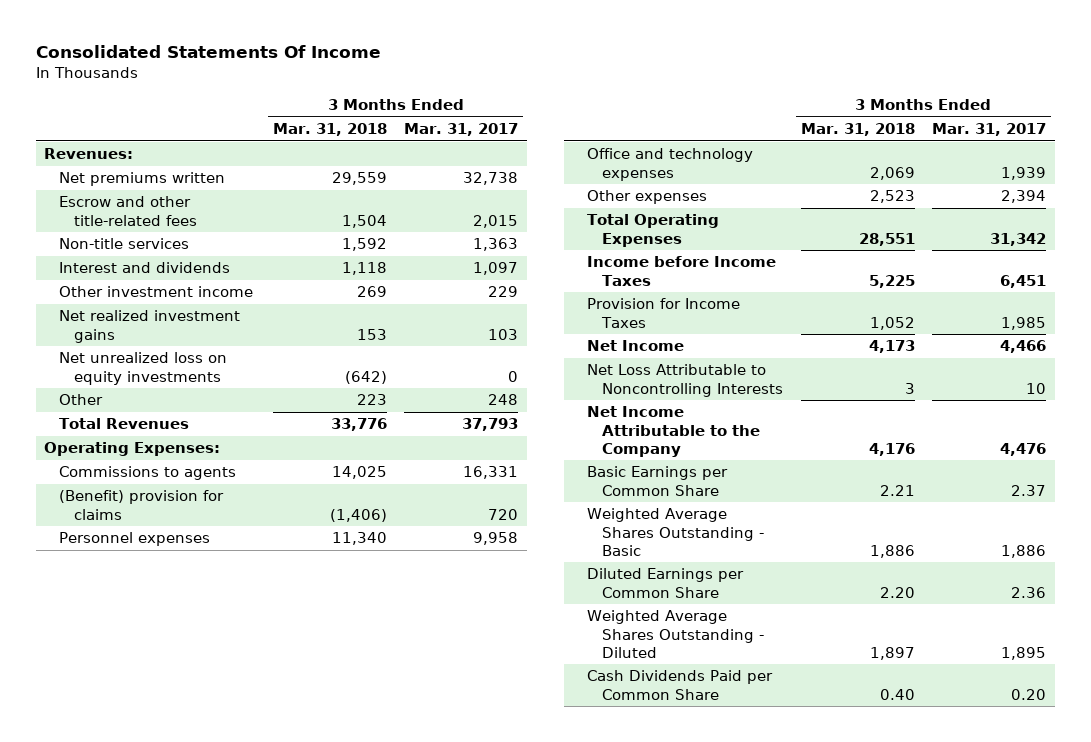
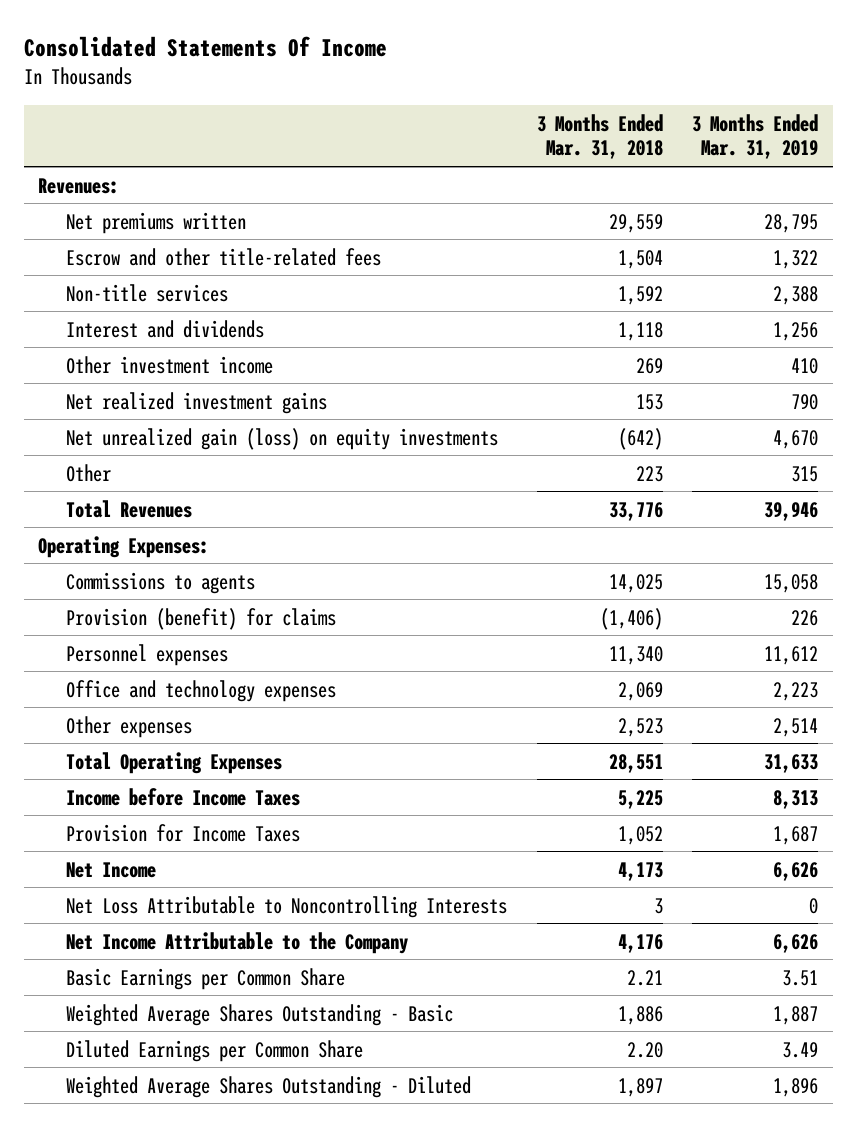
[404,123,519,137] Mar. 31, 2017 -> none
none -> [692,113,819,160] 3 Months Ended Mar. 31, 2019
[59,352,228,385] Net unrealized loss on equity investments -> [66,427,499,450] Net unrealized gain (loss) on equity investments
[59,490,225,520] (Benefit) provision for claims -> [66,607,337,630] Provision (benefit) for claims
[587,670,774,700] Cash Dividends Paid per Common Share -> none

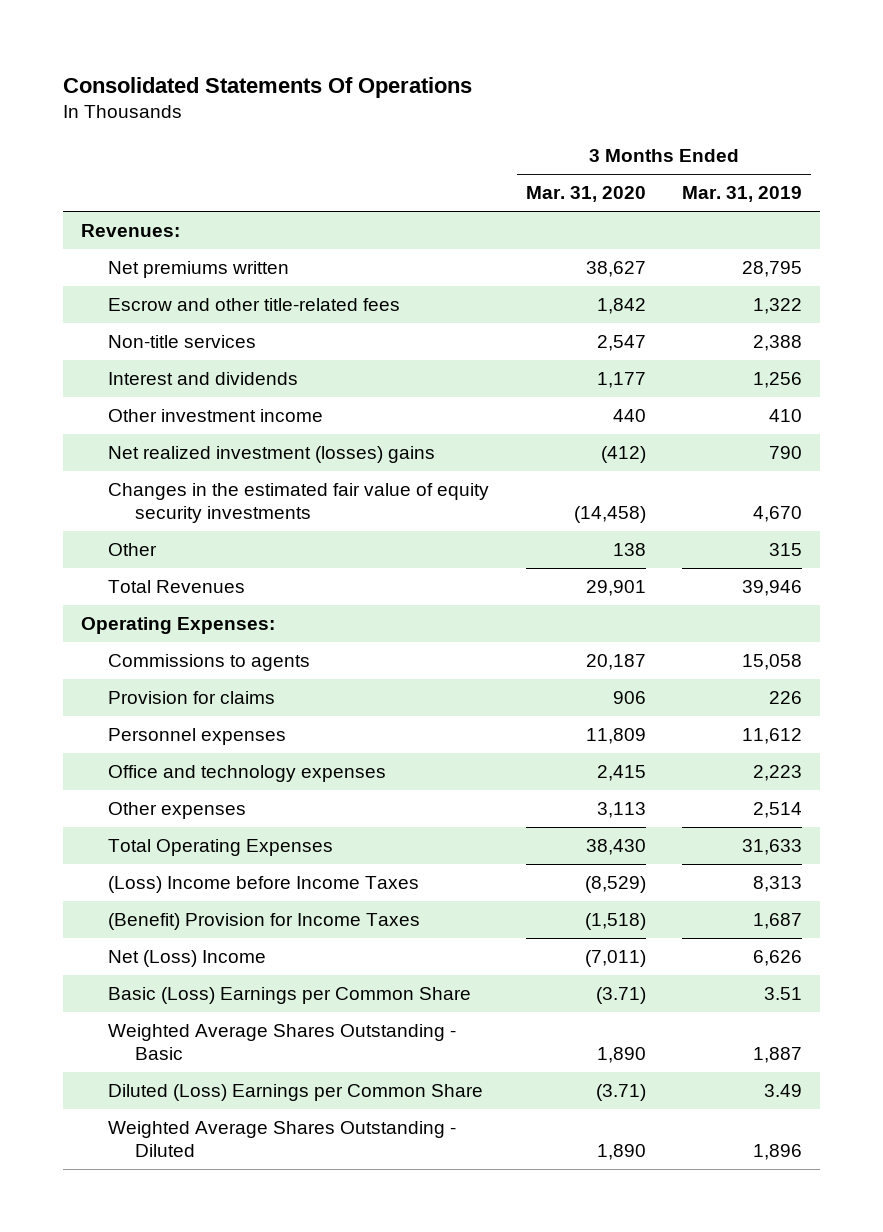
[23,36,387,58] Consolidated Statements Of Income -> [62,76,472,98] Consolidated Statements Of Operations
[536,113,663,160] 3 Months Ended Mar. 31, 2018 -> none
none -> [525,186,646,203] Mar. 31, 2020
[66,391,328,414] Net realized investment gains -> [108,446,436,464] Net realized investment (losses) gains
[66,427,499,450] Net unrealized gain (loss) on equity investments -> [108,483,490,524] Changes in the estimated fair value of equity security investments
[66,607,337,630] Provision (benefit) for claims -> [108,691,276,705] Provision for claims
[66,861,157,878] Net Income -> none
[66,895,508,918] Net Loss Attributable to Noncontrolling Interests -> none
[66,787,301,806] Income before Income Taxes -> [108,876,420,894] (Loss) Income before Income Taxes
[66,823,301,842] Provision for Income Taxes -> [108,913,421,931] (Benefit) Provision for Income Taxes
[66,931,409,954] Net Income Attributable to the Company -> [108,950,267,968] Net (Loss) Income
[66,967,346,990] Basic Earnings per Common Share -> [108,987,472,1005] Basic (Loss) Earnings per Common Share
[66,1039,364,1062] Diluted Earnings per Common Share -> [108,1084,484,1102] Diluted (Loss) Earnings per Common Share

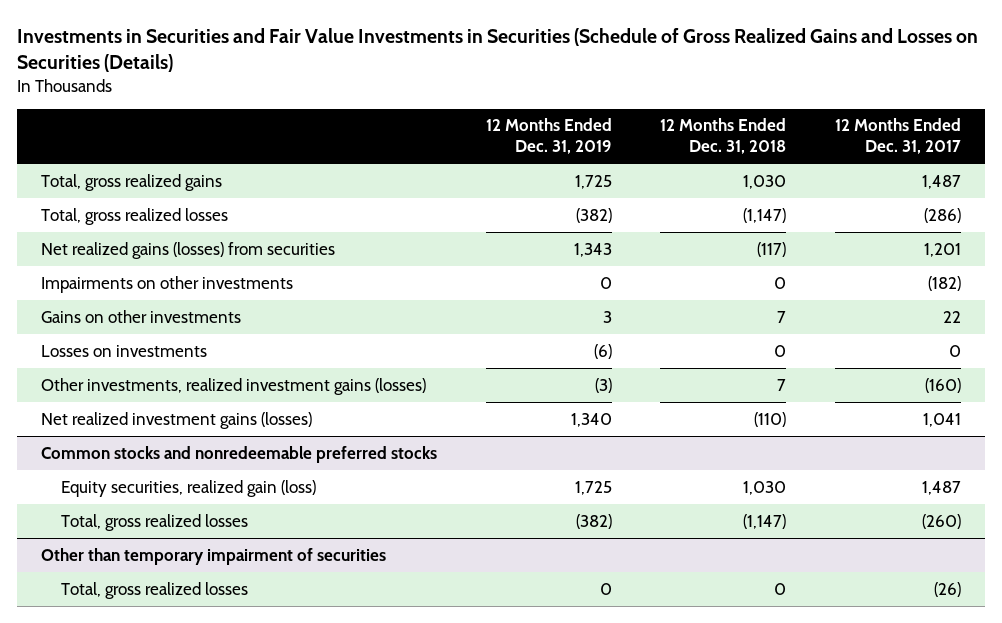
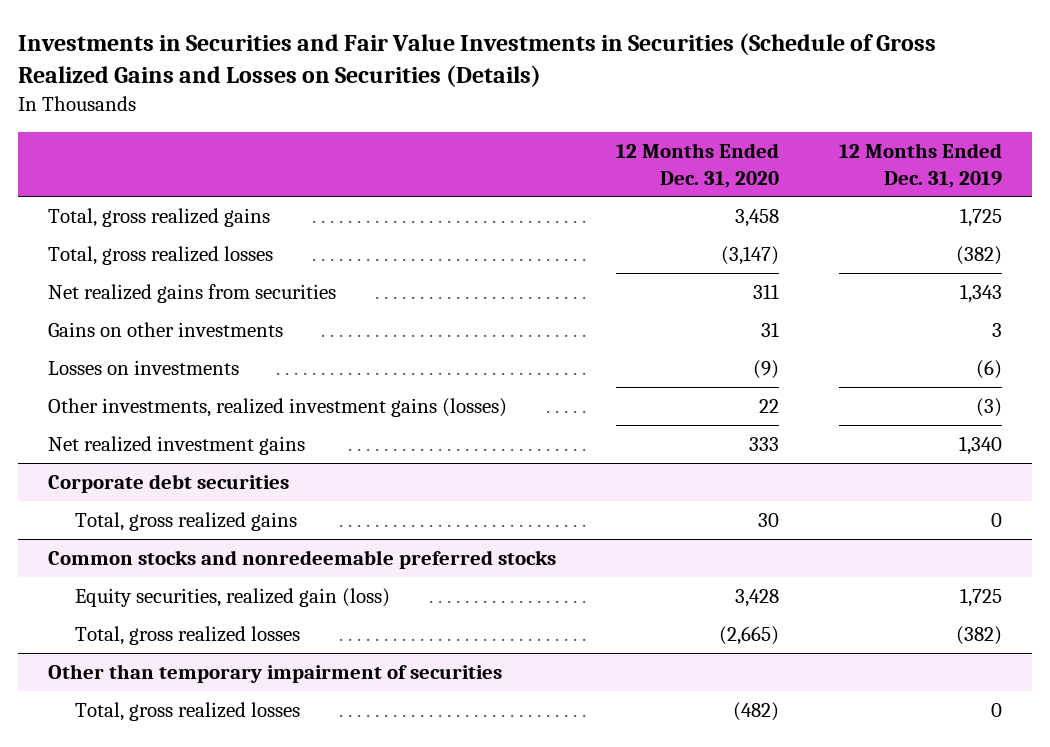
[660,118,787,155] 12 Months Ended Dec. 31, 2018 -> none
[834,118,961,155] 12 Months Ended Dec. 31, 2017 -> none
none -> [615,143,779,188] 12 Months Ended Dec. 31, 2020
[41,275,294,293] Impairments on other investments -> none
[41,241,336,259] Net realized gains (losses) from securities -> [48,283,337,303] Net realized gains from securities
[41,411,313,429] Net realized investment gains (losses) -> [48,435,306,455] Net realized investment gains
none -> [48,473,290,493] Corporate debt securities
none -> [74,511,297,531] Total, gross realized gains

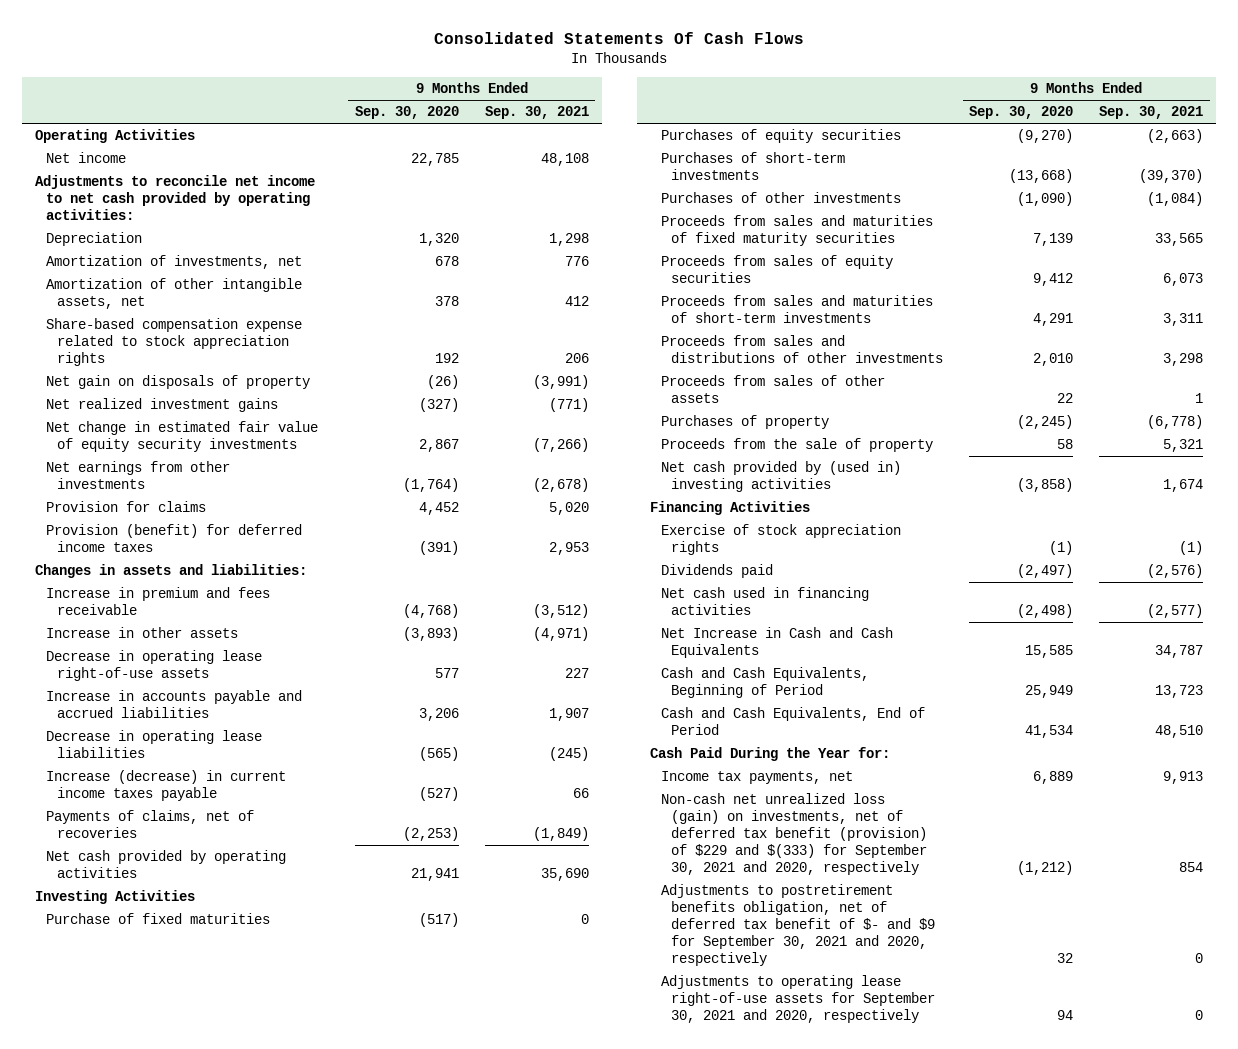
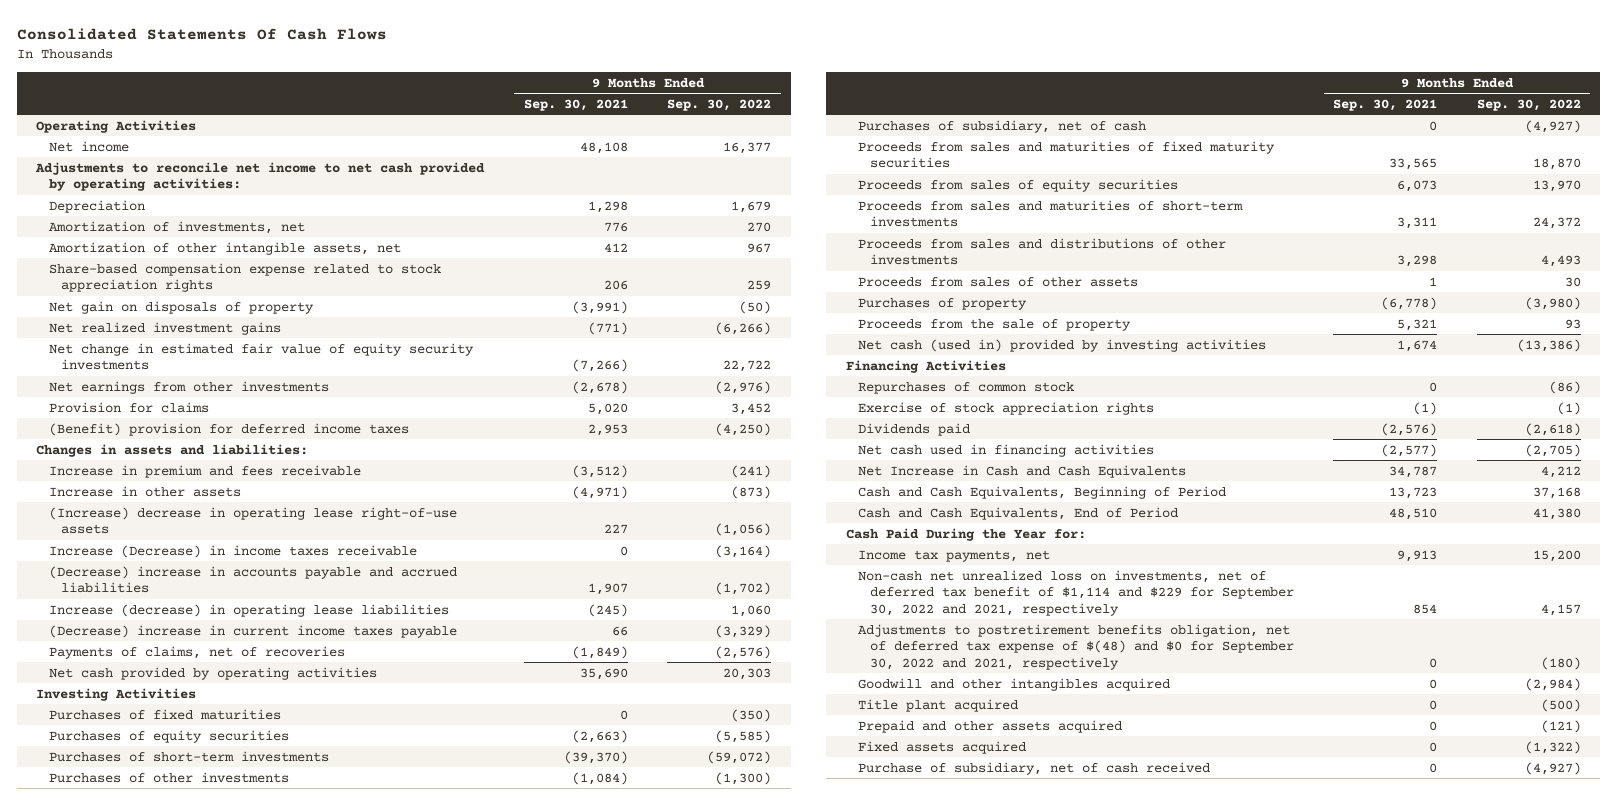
[354,106,459,120] Sep. 30, 2020 -> none
none -> [667,98,772,111] Sep. 30, 2022
[45,524,302,553] Provision (benefit) for deferred income taxes -> [48,422,409,436] (Benefit) provision for deferred income taxes
[45,650,262,682] Decrease in operating lease right-of-use assets -> [48,506,457,535] (Increase) decrease in operating lease right-of-use assets
none -> [48,544,417,558] Increase (Decrease) in income taxes receivable
[45,690,302,719] Increase in accounts payable and accrued liabilities -> [48,565,457,594] (Decrease) increase in accounts payable and accrued liabilities
[45,730,262,759] Decrease in operating lease liabilities -> [48,603,449,617] Increase (decrease) in operating lease liabilities
[45,770,286,802] Increase (decrease) in current income taxes payable -> [48,624,457,638] (Decrease) increase in current income taxes payable
[45,913,270,925] Purchase of fixed maturities -> [48,708,281,720] Purchases of fixed maturities
none -> [857,119,1146,133] Purchases of subsidiary, net of cash
[660,461,901,493] Net cash provided by (used in) investing activities -> [857,338,1266,352] Net cash (used in) provided by investing activities
none -> [857,381,1074,394] Repurchases of common stock
[660,975,936,1024] Adjustments to operating lease right-of-use assets for September 30, 2021 and 2020, respectively -> none
[660,793,928,876] Non-cash net unrealized loss (gain) on investments, net of deferred tax benefit (provision) of $229 and $(333) for September 30, 2021 and 2020, respectively -> [857,569,1295,616] Non-cash net unrealized loss on investments, net of deferred tax benefit of $1,114 and $229 for September 30, 2022 and 2021, respectively
[660,884,936,967] Adjustments to postretirement benefits obligation, net of deferred tax benefit of $- and $9 for September 30, 2021 and 2020, respectively -> [857,623,1295,670] Adjustments to postretirement benefits obligation, net of deferred tax expense of $(48) and $0 for September 30, 2022 and 2021, respectively
none -> [857,677,1170,691] Goodwill and other intangibles acquired
none -> [857,698,1018,712] Title plant acquired
none -> [857,719,1122,733] Prepaid and other assets acquired
none -> [857,740,1026,754] Fixed assets acquired
none -> [857,761,1210,775] Purchase of subsidiary, net of cash received

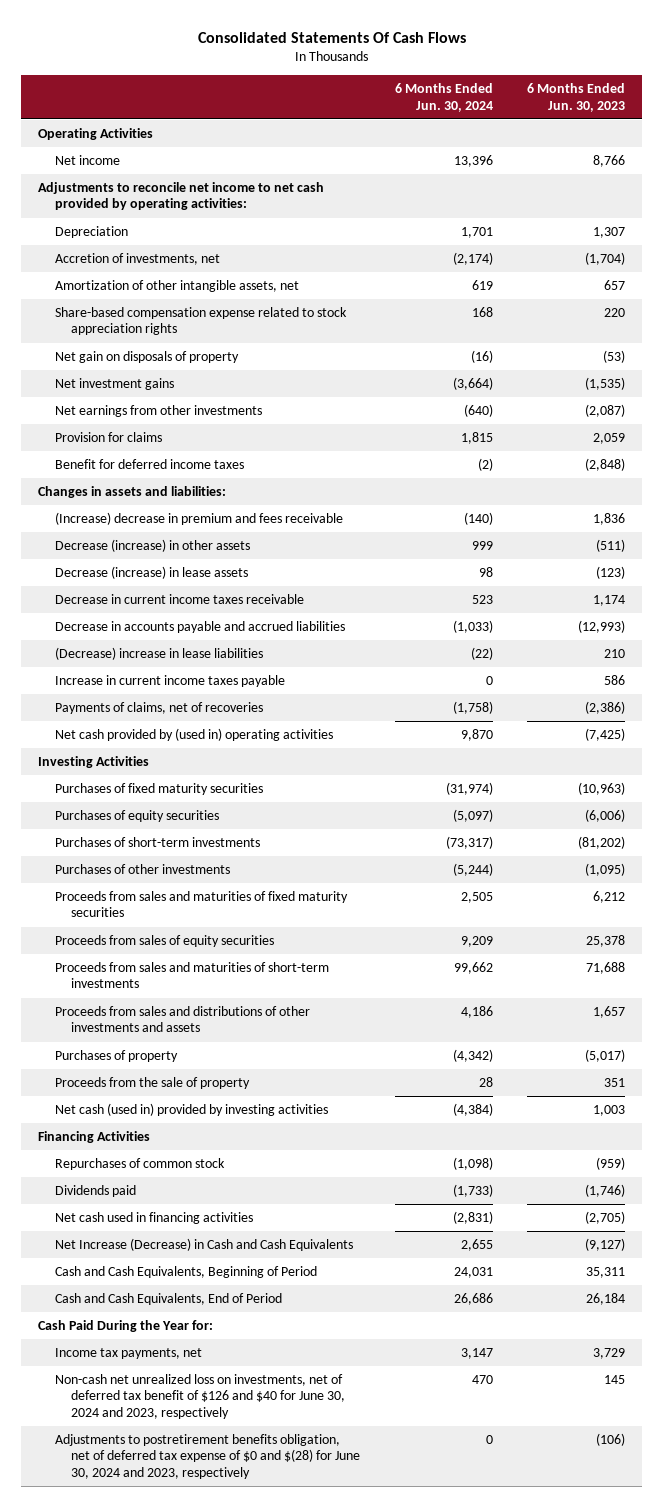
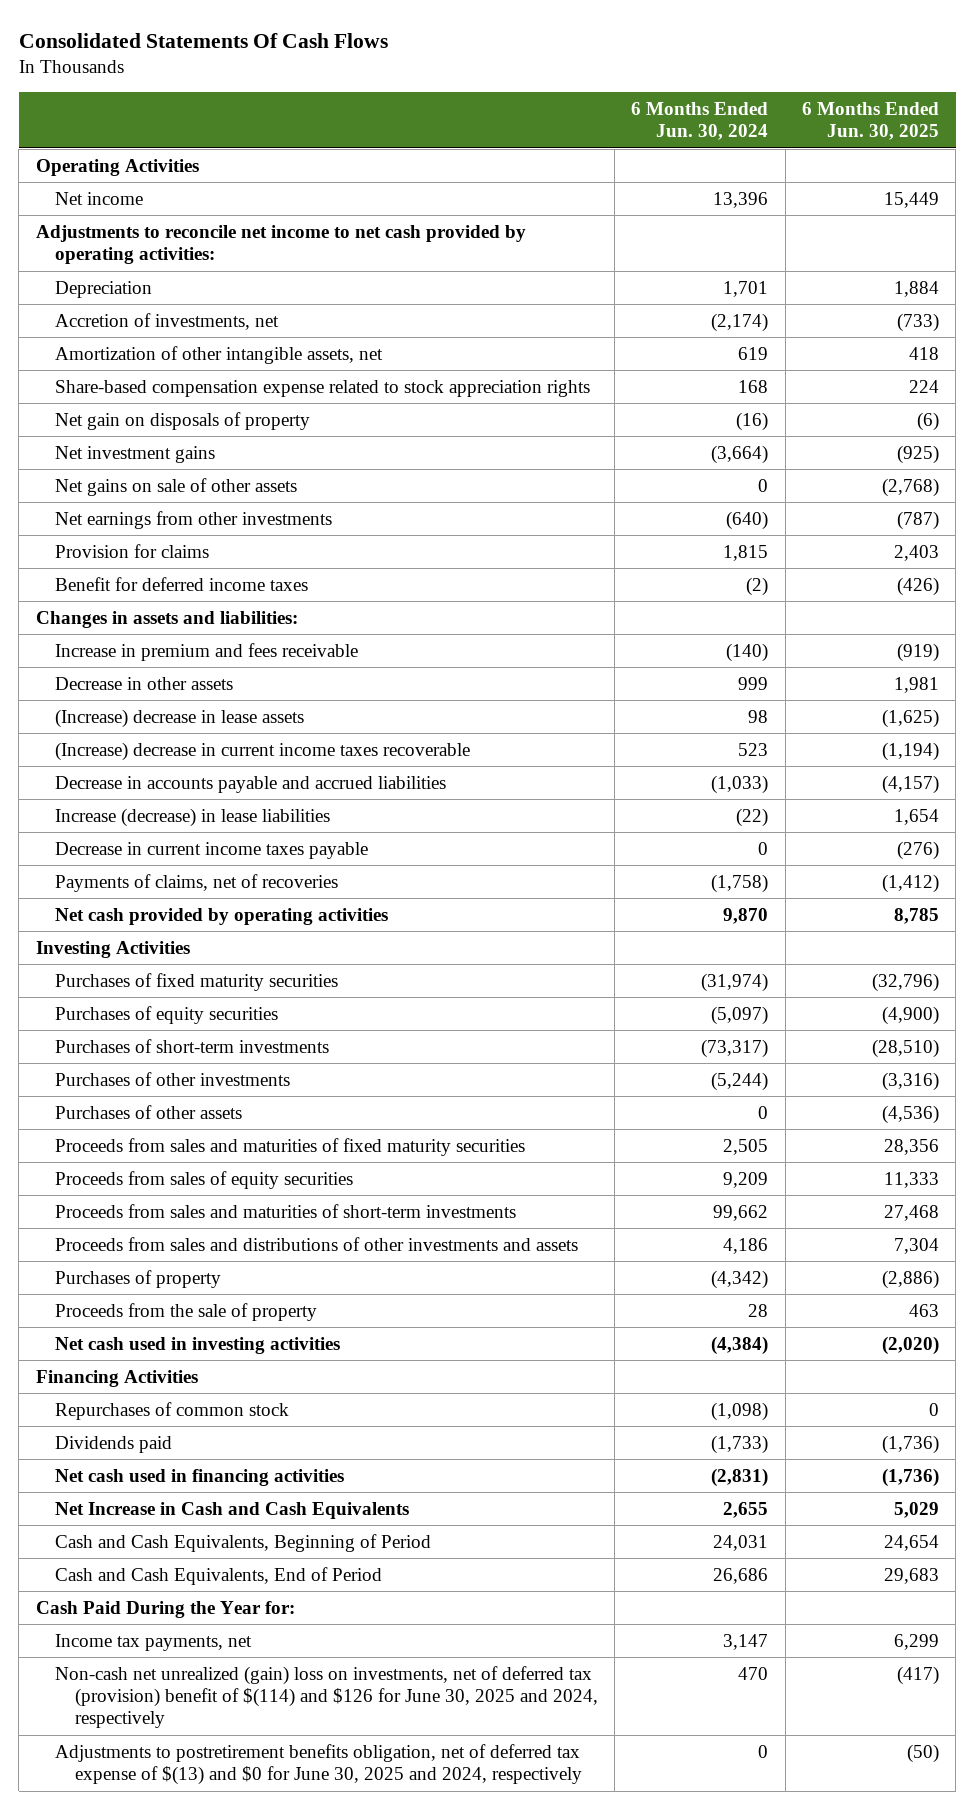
[527,83,626,112] 6 Months Ended Jun. 30, 2023 -> none
none -> [801,101,939,141] 6 Months Ended Jun. 30, 2025
none -> [55,477,298,496] Net gains on sale of other assets
[54,512,343,526] (Increase) decrease in premium and fees receivable -> [55,642,359,661] Increase in premium and fees receivable
[54,539,250,553] Decrease (increase) in other assets -> [55,676,234,690] Decrease in other assets
[54,566,248,580] Decrease (increase) in lease assets -> [55,708,305,728] (Increase) decrease in lease assets
[54,594,304,605] Decrease in current income taxes receivable -> [55,741,471,761] (Increase) decrease in current income taxes recoverable
[54,647,263,661] (Decrease) increase in lease liabilities -> [55,807,331,827] Increase (decrease) in lease liabilities
[54,675,285,688] Increase in current income taxes payable -> [55,841,369,859] Decrease in current income taxes payable
[54,728,333,742] Net cash provided by (used in) operating activities -> [55,907,389,925] Net cash provided by operating activities
none -> [55,1104,243,1119] Purchases of other assets
[54,1103,328,1117] Net cash (used in) provided by investing activities -> [55,1336,341,1354] Net cash used in investing activities
[54,1238,353,1252] Net Increase (Decrease) in Cash and Cash Equivalents -> [55,1501,410,1519] Net Increase in Cash and Cash Equivalents
[54,1374,346,1419] Non-cash net unrealized loss on investments, net of deferred tax benefit of $126 and $40 for June 30, 2024 and 2023, respectively -> [55,1665,598,1729] Non-cash net unrealized (gain) loss on investments, net of deferred tax (provision) benefit of $(114) and $126 for June 30, 2025 and 2024, respectively
[54,1434,361,1479] Adjustments to postretirement benefits obligation, net of deferred tax expense of $0 and $(28) for June 30, 2024 and 2023, respectively -> [55,1743,582,1786] Adjustments to postretirement benefits obligation, net of deferred tax expense of $(13) and $0 for June 30, 2025 and 2024, respectively

